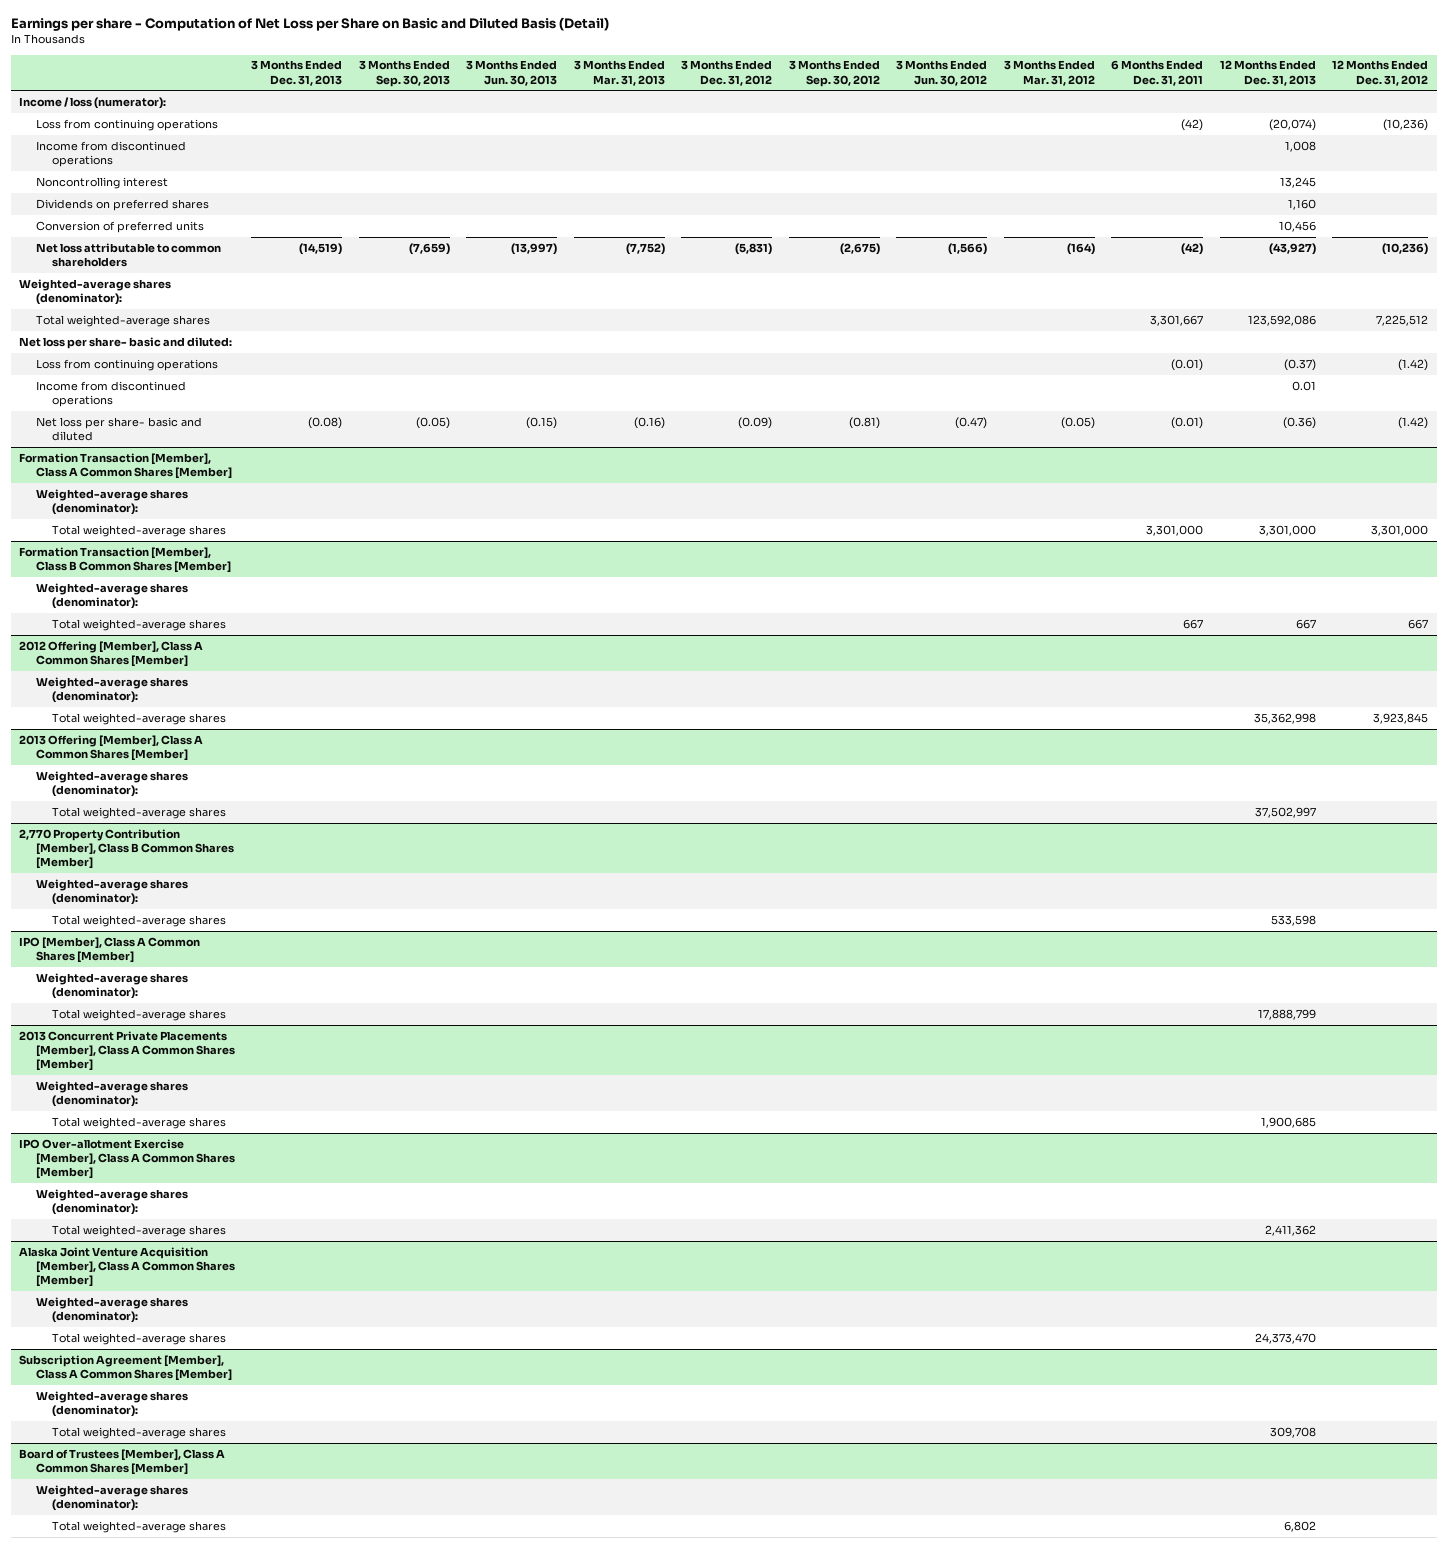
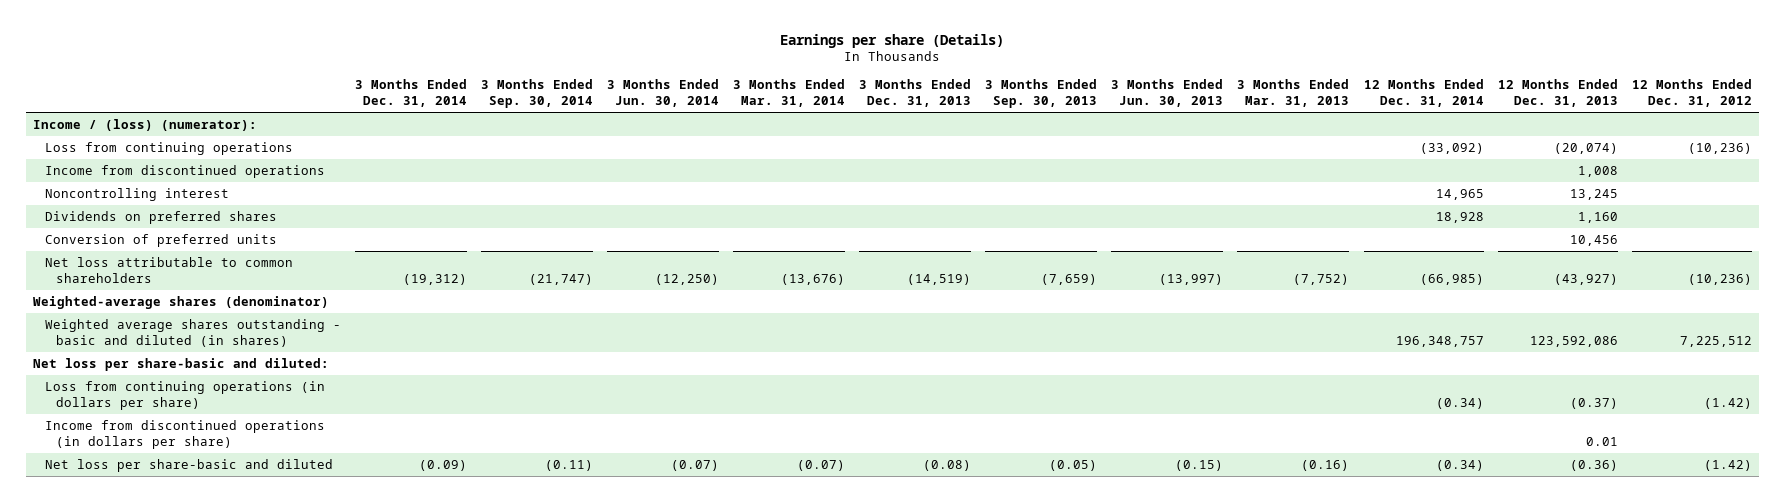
[11,17,610,32] Earnings per share - Computation of Net Loss per Share on Basic and Diluted Basis (Detail) -> [780,33,1005,48] Earnings per share (Details)
[681,60,773,86] 3 Months Ended Dec. 31, 2012 -> none
[788,60,880,87] 3 Months Ended Sep. 30, 2012 -> none
[896,60,988,86] 3 Months Ended Jun. 30, 2012 -> none
[1003,60,1095,86] 3 Months Ended Mar. 31, 2012 -> none
[1111,60,1204,86] 6 Months Ended Dec. 31, 2011 -> none
none -> [354,79,467,108] 3 Months Ended Dec. 31, 2014
none -> [480,79,593,109] 3 Months Ended Sep. 30, 2014
none -> [606,79,719,108] 3 Months Ended Jun. 30, 2014
none -> [732,79,845,108] 3 Months Ended Mar. 31, 2014
none -> [1363,79,1484,108] 12 Months Ended Dec. 31, 2014
[19,96,167,109] Income / loss (numerator): -> [32,118,257,131] Income / (loss) (numerator):
[19,452,232,480] Formation Transaction [Member], Class A Common Shares [Member] -> none
[35,488,188,516] Weighted-average shares (denominator): -> none
[51,524,226,537] Total weighted-average shares -> none
[19,546,231,574] Formation Transaction [Member], Class B Common Shares [Member] -> none
[35,582,188,610] Weighted-average shares (denominator): -> none
[51,618,226,631] Total weighted-average shares -> none
[19,640,204,668] 2012 Offering [Member], Class A Common Shares [Member] -> none
[35,676,188,704] Weighted-average shares (denominator): -> none
[51,712,226,725] Total weighted-average shares -> none
[19,734,204,762] 2013 Offering [Member], Class A Common Shares [Member] -> none
[35,770,188,798] Weighted-average shares (denominator): -> none
[51,806,226,819] Total weighted-average shares -> none
[19,828,234,870] 2,770 Property Contribution [Member], Class B Common Shares [Member] -> none
[35,878,188,906] Weighted-average shares (denominator): -> none
[51,914,226,927] Total weighted-average shares -> none
[19,936,201,964] IPO [Member], Class A Common Shares [Member] -> none
[35,972,188,1000] Weighted-average shares (denominator): -> none
[51,1008,226,1021] Total weighted-average shares -> none
[19,1030,235,1072] 2013 Concurrent Private Placements [Member], Class A Common Shares [Member] -> none
[35,1080,188,1108] Weighted-average shares (denominator): -> none
[51,1116,226,1129] Total weighted-average shares -> none
[19,1138,235,1180] IPO Over-allotment Exercise [Member], Class A Common Shares [Member] -> none
[35,1188,188,1216] Weighted-average shares (denominator): -> none
[51,1224,226,1237] Total weighted-average shares -> none
[19,1246,235,1288] Alaska Joint Venture Acquisition [Member], Class A Common Shares [Member] -> none
[35,1296,188,1324] Weighted-average shares (denominator): -> none
[51,1332,226,1345] Total weighted-average shares -> none
[19,1354,232,1382] Subscription Agreement [Member], Class A Common Shares [Member] -> none
[35,1390,188,1418] Weighted-average shares (denominator): -> none
[51,1426,226,1439] Total weighted-average shares -> none
[19,1448,226,1476] Board of Trustees [Member], Class A Common Shares [Member] -> none
[35,1484,188,1512] Weighted-average shares (denominator): -> none
[51,1520,226,1533] Total weighted-average shares -> none
[19,278,172,306] Weighted-average shares (denominator): -> [32,295,329,309] Weighted-average shares (denominator)
[35,314,210,327] Total weighted-average shares -> [44,318,341,347] Weighted average shares outstanding - basic and diluted (in shares)
[19,336,233,349] Net loss per share- basic and diluted: -> [32,357,329,371] Net loss per share-basic and diluted:
[35,358,218,371] Loss from continuing operations -> [44,380,325,410] Loss from continuing operations (in dollars per share)
[35,380,186,408] Income from discontinued operations -> [44,419,325,449] Income from discontinued operations (in dollars per share)
[35,416,202,442] Net loss per share- basic and diluted -> [44,458,333,472] Net loss per share-basic and diluted

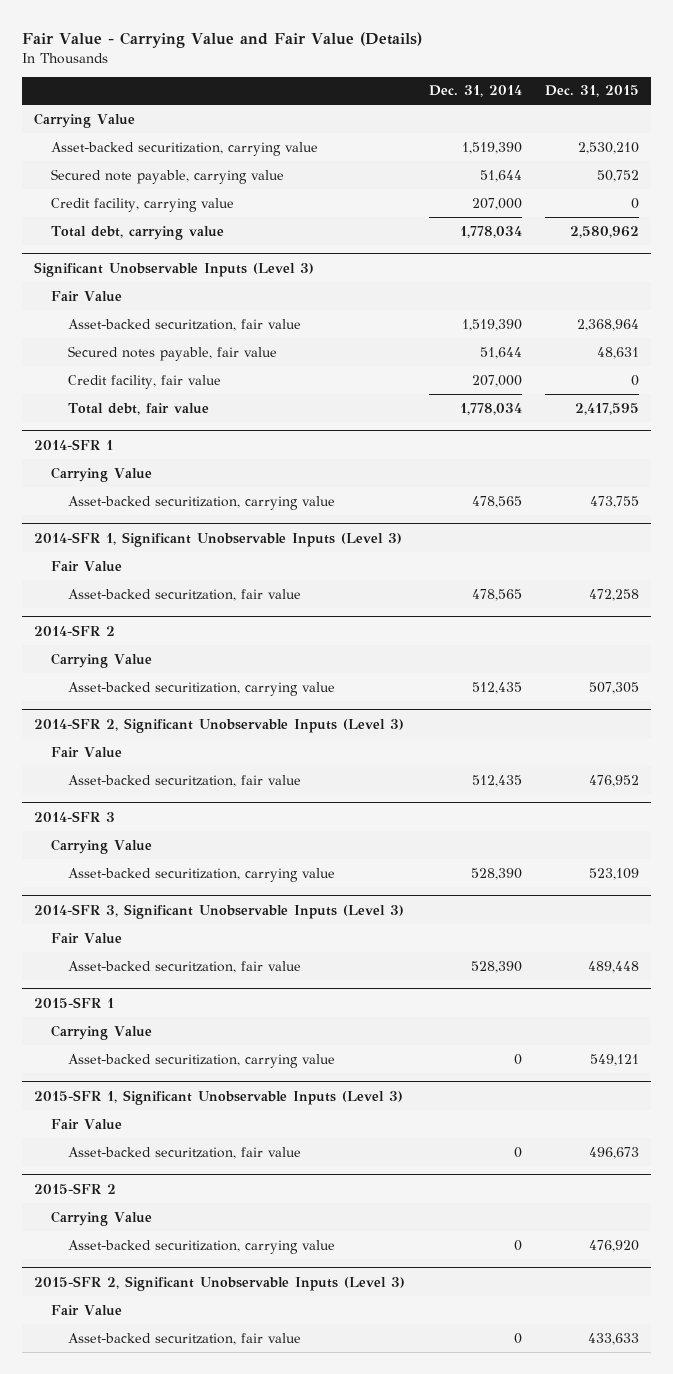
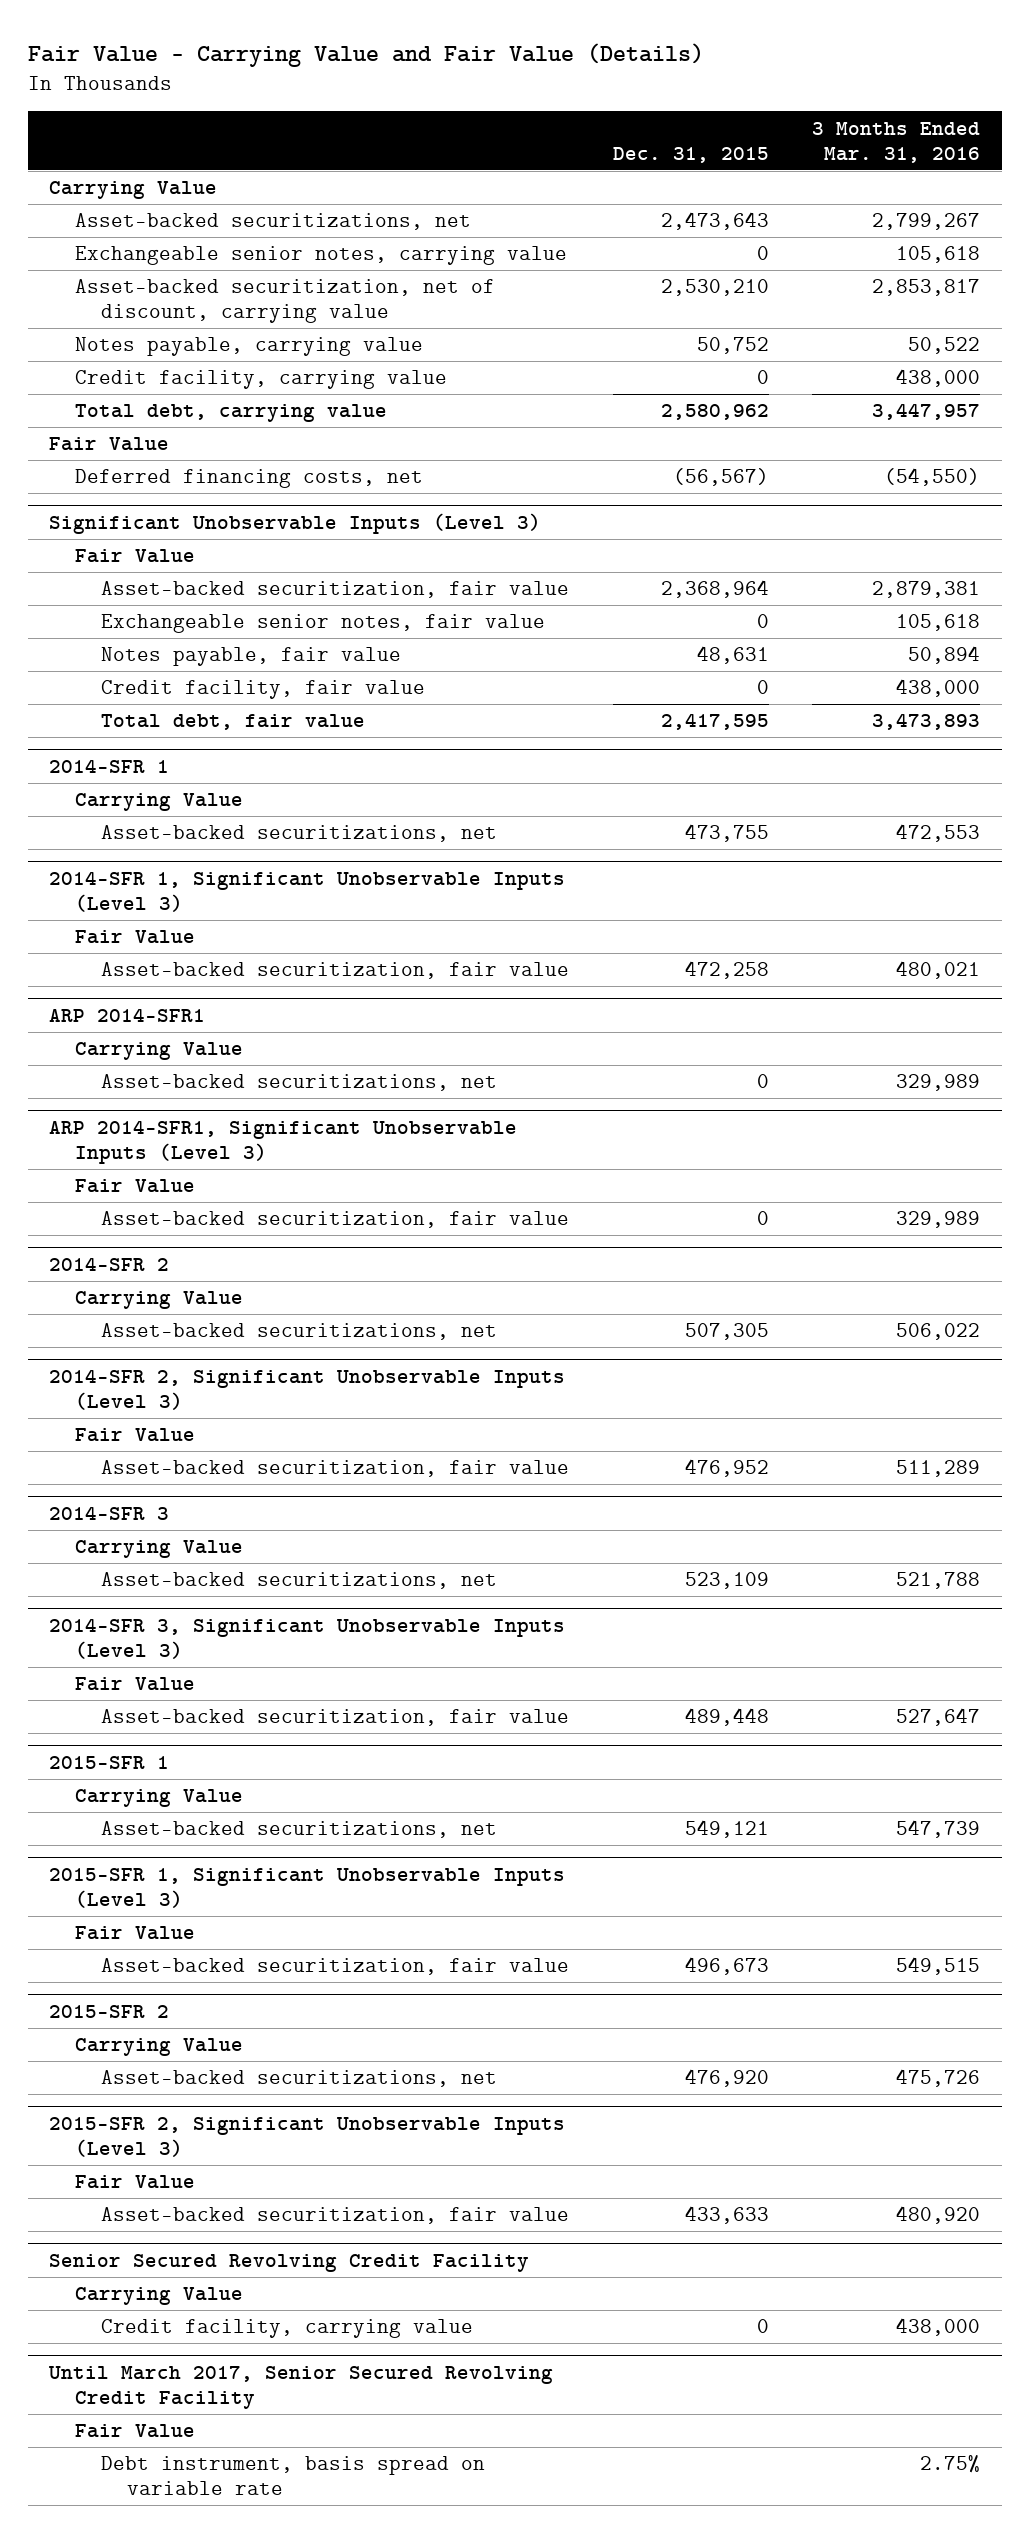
[428,85,522,98] Dec. 31, 2014 -> none
none -> [811,121,980,163] 3 Months Ended Mar. 31, 2016
[50,141,318,156] Asset-backed securitization, carrying value -> [75,213,472,231] Asset-backed securitizations, net
[578,141,640,154] 2,530,210 -> [660,212,769,231] 2,473,643
none -> [75,246,568,266] Exchangeable senior notes, carrying value
none -> [75,279,496,324] Asset-backed securitization, net of discount, carrying value
[50,168,284,184] Secured note payable, carrying value -> [75,337,424,357] Notes payable, carrying value
none -> [49,437,170,452] Fair Value
none -> [75,469,424,489] Deferred financing costs, net
[68,318,302,331] Asset-backed securitzation, fair value -> [101,581,570,599] Asset-backed securitization, fair value
none -> [101,614,546,634] Exchangeable senior notes, fair value
[68,345,278,361] Secured notes payable, fair value -> [101,647,402,667] Notes payable, fair value
[68,495,336,510] Asset-backed securitization, carrying value -> [101,825,498,843] Asset-backed securitizations, net
[68,588,302,601] Asset-backed securitzation, fair value -> [101,962,570,980] Asset-backed securitization, fair value
none -> [49,1007,206,1022] ARP 2014-SFR1
none -> [75,1042,244,1061] Carrying Value
none -> [101,1074,498,1092] Asset-backed securitizations, net
none -> [49,1119,518,1164] ARP 2014-SFR1, Significant Unobservable Inputs (Level 3)
none -> [75,1179,196,1194] Fair Value
none -> [101,1211,570,1229] Asset-backed securitization, fair value
[68,681,336,696] Asset-backed securitization, carrying value -> [101,1323,498,1341] Asset-backed securitizations, net
[68,774,302,787] Asset-backed securitzation, fair value -> [101,1460,570,1478] Asset-backed securitization, fair value
[68,867,336,882] Asset-backed securitization, carrying value -> [101,1572,498,1590] Asset-backed securitizations, net
[68,960,302,973] Asset-backed securitzation, fair value -> [101,1709,570,1727] Asset-backed securitization, fair value
[68,1053,336,1068] Asset-backed securitization, carrying value -> [101,1821,498,1839] Asset-backed securitizations, net
[68,1146,302,1159] Asset-backed securitzation, fair value -> [101,1958,570,1976] Asset-backed securitization, fair value
[68,1239,336,1254] Asset-backed securitization, carrying value -> [101,2070,498,2088] Asset-backed securitizations, net
[68,1332,302,1345] Asset-backed securitzation, fair value -> [101,2207,570,2225] Asset-backed securitization, fair value
none -> [49,2253,530,2272] Senior Secured Revolving Credit Facility
none -> [75,2287,244,2306] Carrying Value
none -> [101,2319,474,2339] Credit facility, carrying value
none -> [48,2365,554,2409] Until March 2017, Senior Secured Revolving Credit Facility
none -> [75,2424,196,2439] Fair Value
none -> [101,2456,486,2496] Debt instrument, basis spread on variable rate

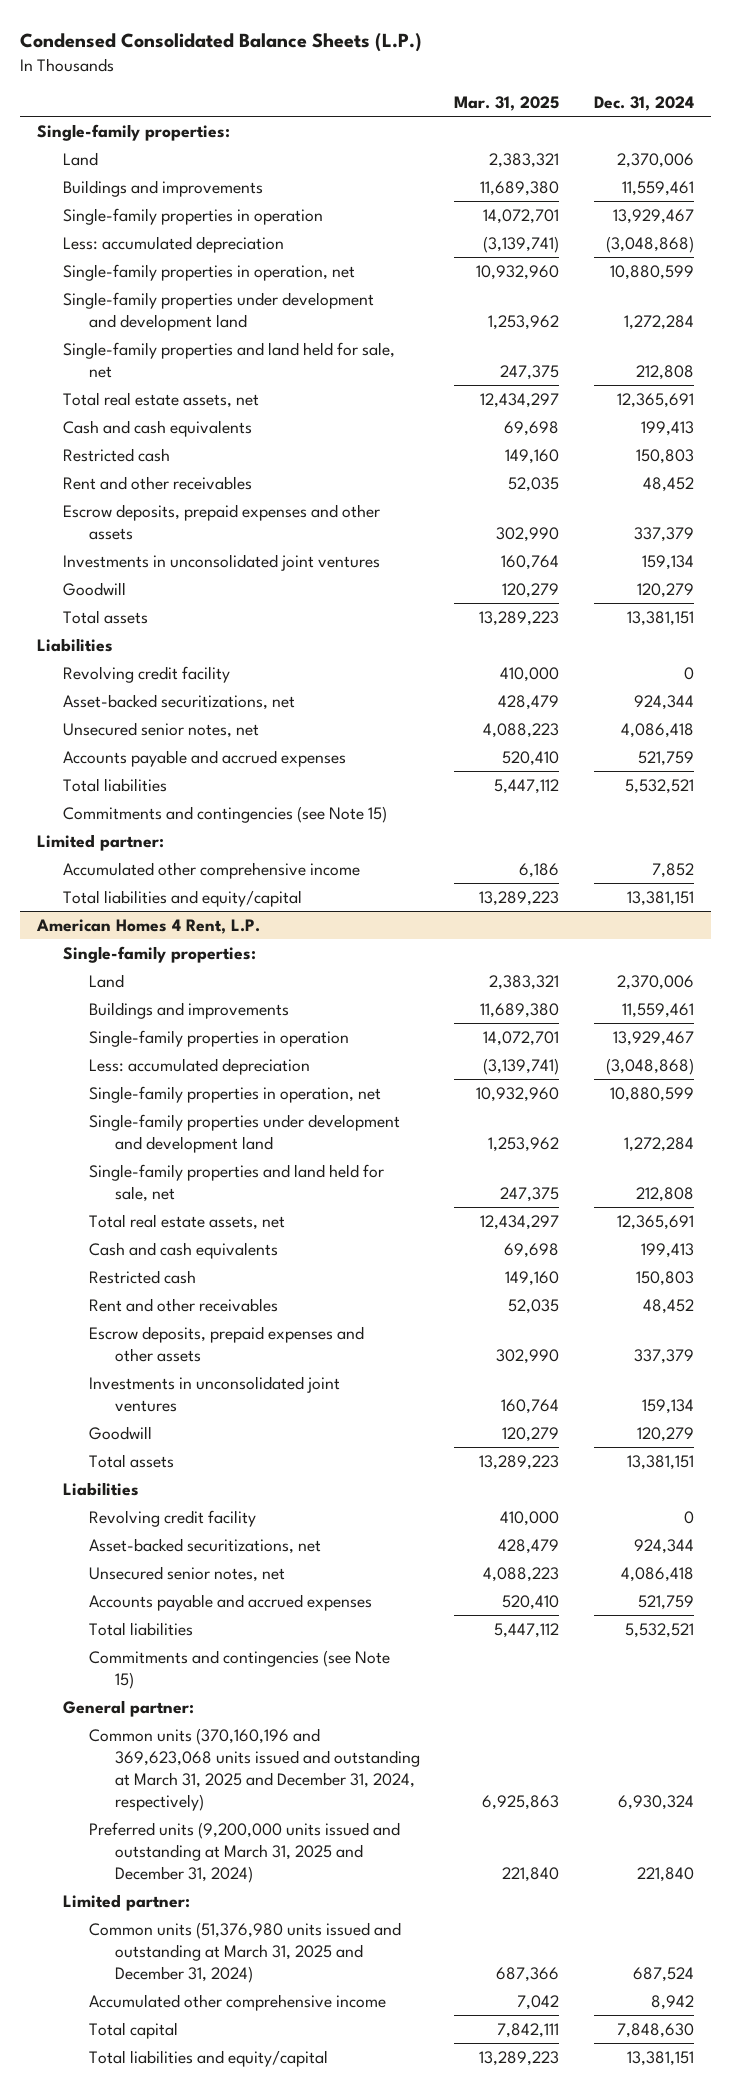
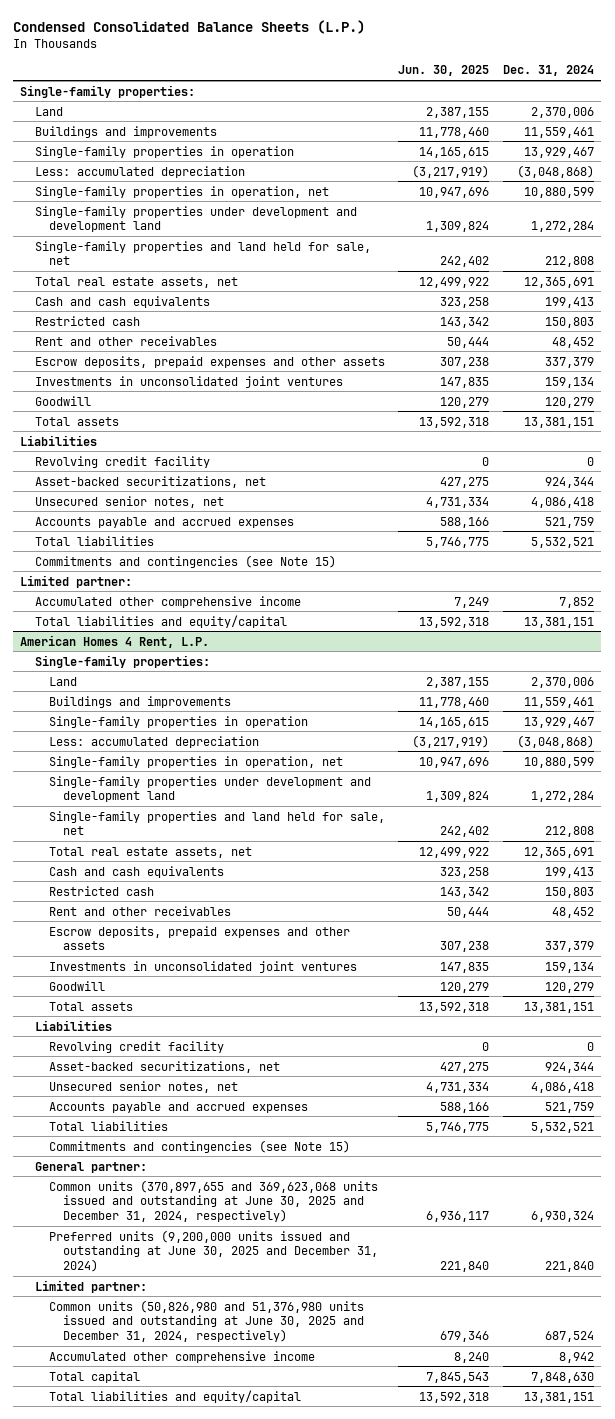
[454,96,560,112] Mar. 31, 2025 -> none
none -> [398,65,490,77] Jun. 30, 2025
[88,1727,421,1811] Common units (370,160,196 and 369,623,068 units issued and outstanding at March 31, 2025 and December 31, 2024, respectively) -> [48,1179,378,1223] Common units (370,897,655 and 369,623,068 units issued and outstanding at June 30, 2025 and December 31, 2024, respectively)
[88,1821,400,1883] Preferred units (9,200,000 units issued and outstanding at March 31, 2025 and December 31, 2024) -> [48,1229,378,1273] Preferred units (9,200,000 units issued and outstanding at June 30, 2025 and December 31, 2024)
[88,1921,401,1983] Common units (51,376,980 units issued and outstanding at March 31, 2025 and December 31, 2024) -> [48,1299,364,1343] Common units (50,826,980 and 51,376,980 units issued and outstanding at June 30, 2025 and December 31, 2024, respectively)

